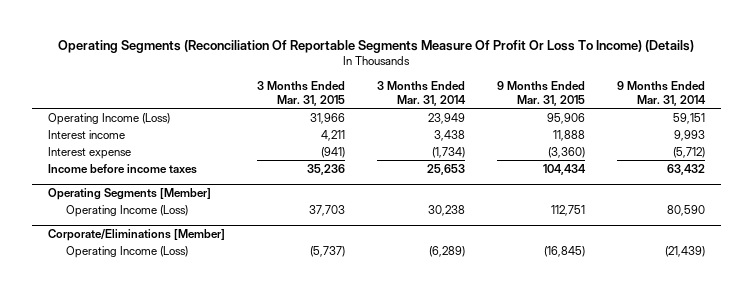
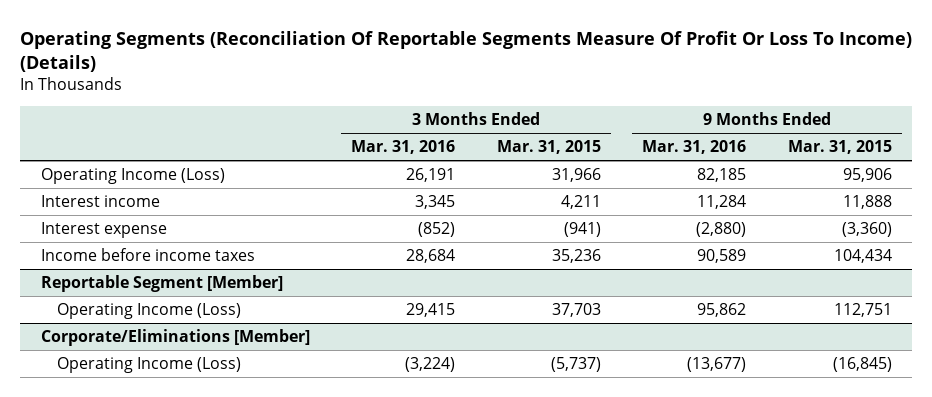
[376,80,466,106] 3 Months Ended Mar. 31, 2014 -> none
[616,80,706,106] 9 Months Ended Mar. 31, 2014 -> none
none -> [351,140,456,155] Mar. 31, 2016
none -> [642,140,747,155] Mar. 31, 2016
[47,187,211,200] Operating Segments [Member] -> [40,275,283,293] Reportable Segment [Member]

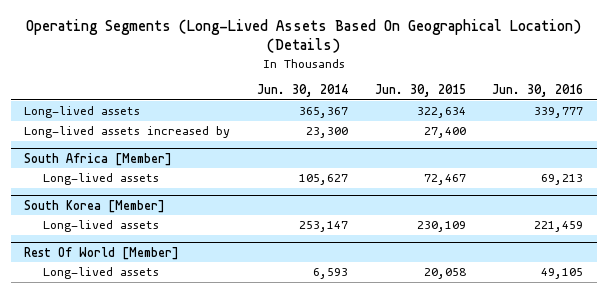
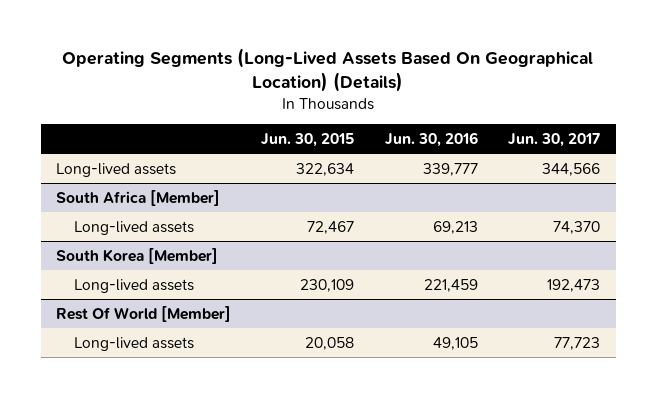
[256,84,348,98] Jun. 30, 2014 -> none
none -> [508,132,601,147] Jun. 30, 2017
[24,126,231,139] Long-lived assets increased by -> none

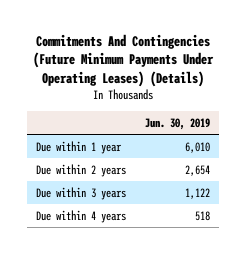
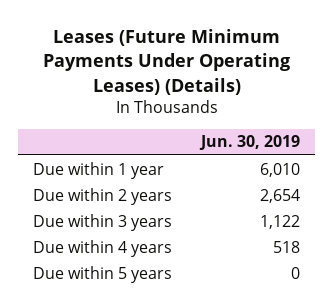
[32,33,214,87] Commitments And Contingencies (Future Minimum Payments Under Operating Leases) (Details) -> [42,28,290,95] Leases (Future Minimum Payments Under Operating Leases) (Details)
none -> [32,265,172,283] Due within 5 years

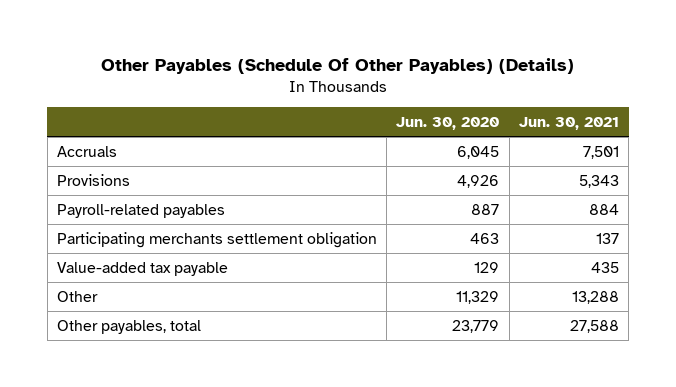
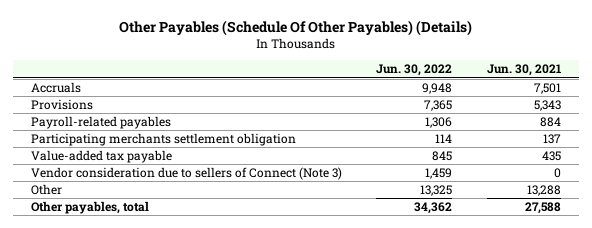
[396,116,500,130] Jun. 30, 2020 -> none
none -> [376,64,453,77] Jun. 30, 2022
none -> [30,167,342,181] Vendor consideration due to sellers of Connect (Note 3)

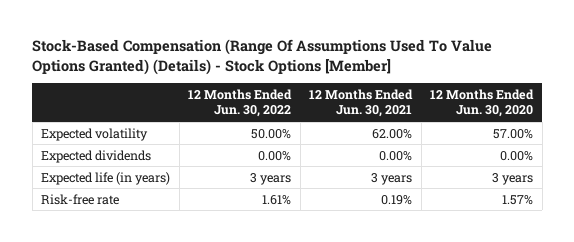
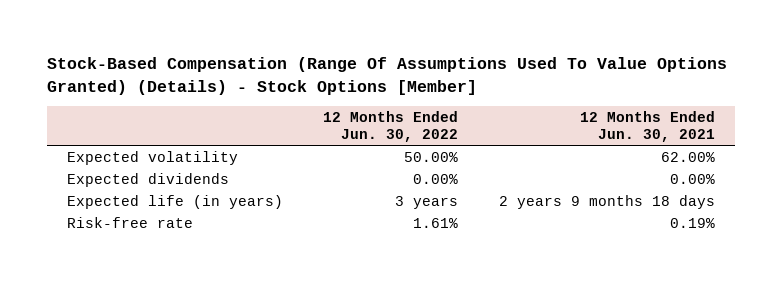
[430,88,535,118] 12 Months Ended Jun. 30, 2020 -> none
[371,172,413,185] 3 years -> [498,194,715,209] 2 years 9 months 18 days

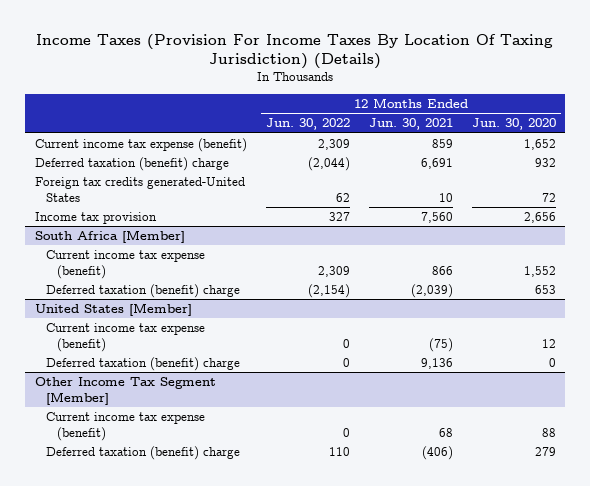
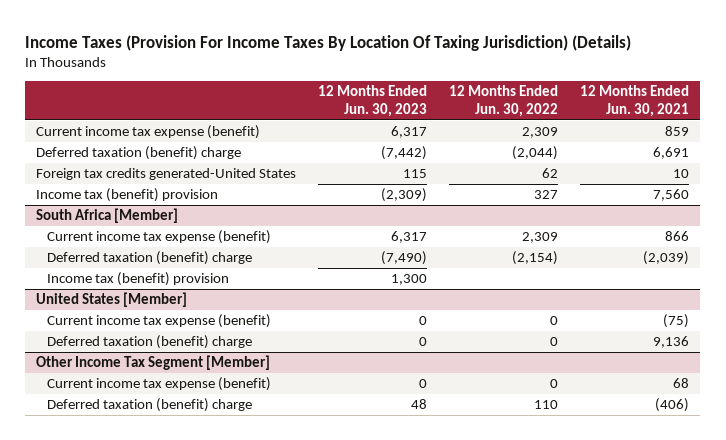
[471,118,556,131] Jun. 30, 2020 -> none
none -> [318,85,428,117] 12 Months Ended Jun. 30, 2023
[34,212,157,225] Income tax provision -> [36,188,219,203] Income tax (benefit) provision
none -> [47,272,230,287] Income tax (benefit) provision

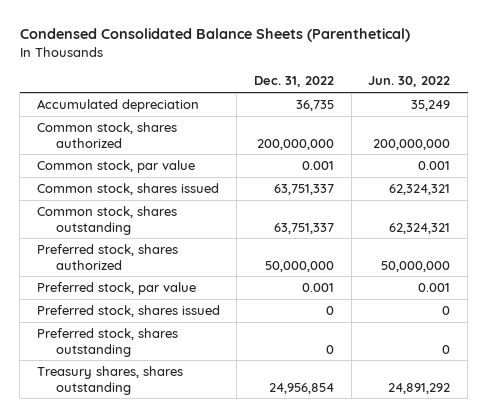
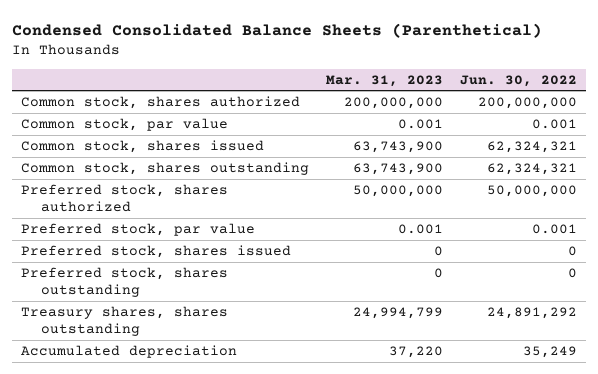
[254,76,335,88] Dec. 31, 2022 -> none
none -> [326,74,444,87] Mar. 31, 2023
[36,98,199,112] Accumulated depreciation -> [20,344,237,358] Accumulated depreciation

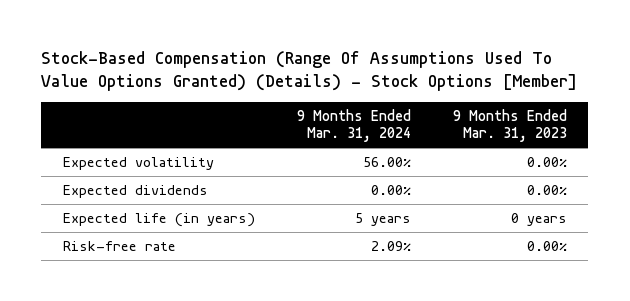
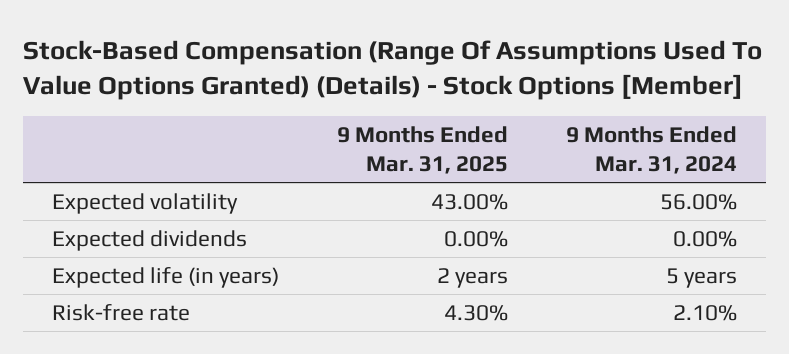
[453,108,568,143] 9 Months Ended Mar. 31, 2023 -> none
none -> [337,126,509,175] 9 Months Ended Mar. 31, 2025
[370,241,411,252] 2.09% -> [672,304,737,321] 2.10%

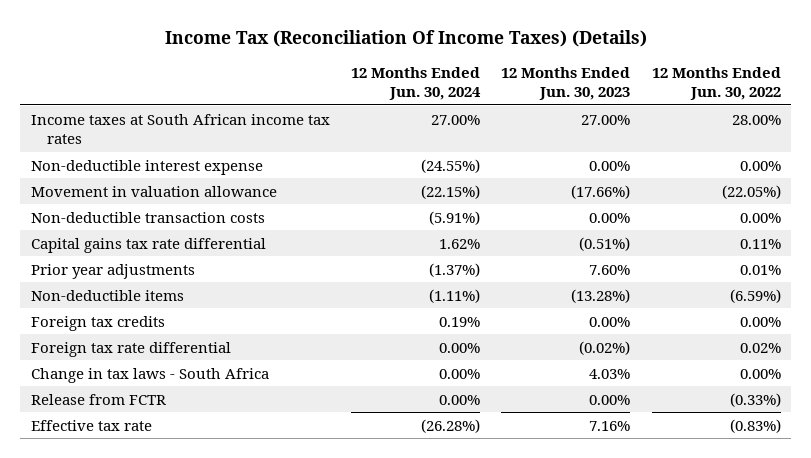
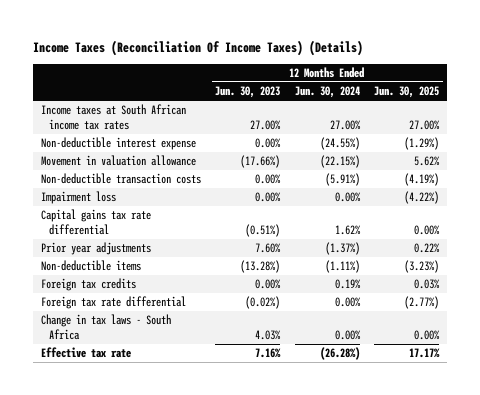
[164,29,647,47] Income Tax (Reconciliation Of Income Taxes) (Details) -> [33,39,364,56] Income Taxes (Reconciliation Of Income Taxes) (Details)
[651,66,781,100] 12 Months Ended Jun. 30, 2022 -> none
none -> [374,86,440,99] Jun. 30, 2025
none -> [40,191,116,205] Impairment loss
[30,393,166,405] Release from FCTR -> none

